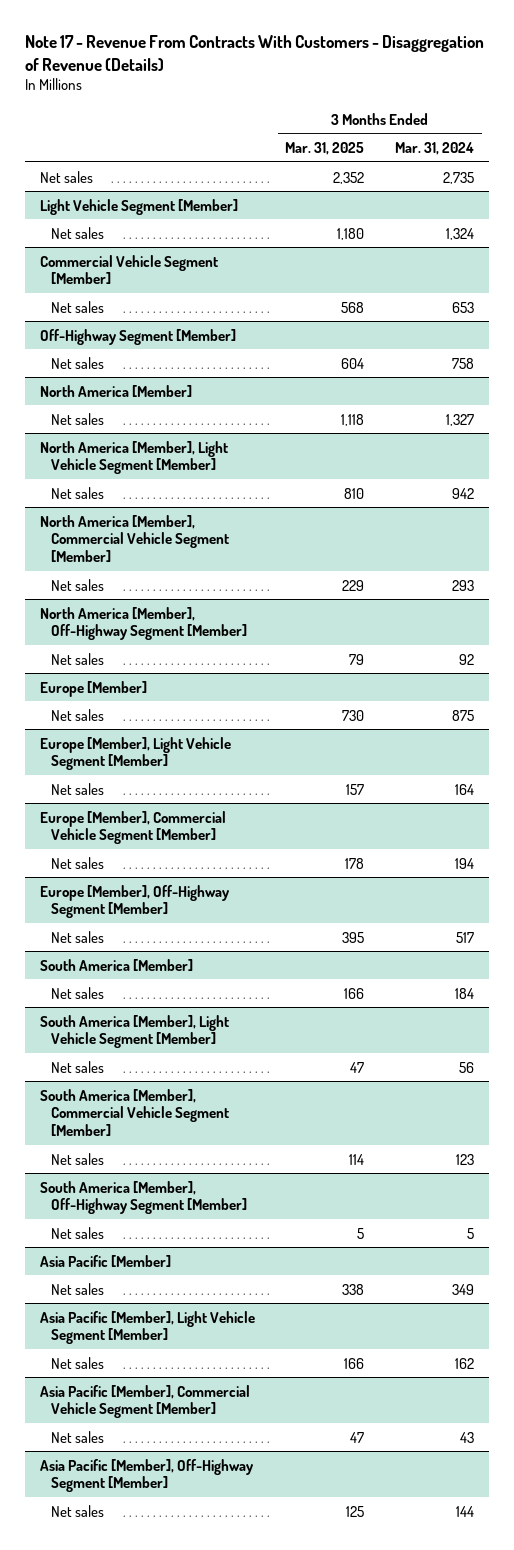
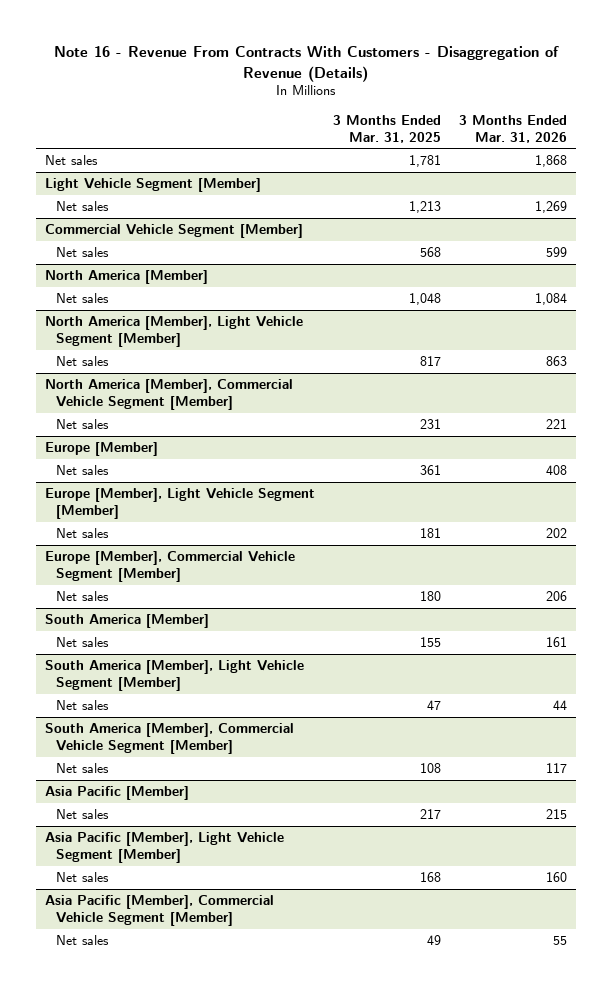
[24,34,484,71] Note 17 - Revenue From Contracts With Customers - Disaggregation of Revenue (Details) -> [54,45,560,82] Note 16 - Revenue From Contracts With Customers - Disaggregation of Revenue (Details)
[394,142,474,156] Mar. 31, 2024 -> none
none -> [459,114,568,143] 3 Months Ended Mar. 31, 2026
[333,171,365,184] 2,352 -> [409,154,442,167] 1,781
[337,227,365,240] 1,180 -> [409,200,442,213] 1,213
[39,328,236,345] Off-Highway Segment [Member] -> none
[50,356,104,369] Net sales -> none
[341,413,365,426] 1,118 -> [409,292,442,305] 1,048
[344,487,365,499] 810 -> [420,355,442,366] 817
[39,606,247,641] North America [Member], Off-Highway Segment [Member] -> none
[50,652,104,665] Net sales -> none
[342,579,365,591] 229 -> [420,418,442,429] 231
[342,709,365,721] 730 -> [420,464,442,475] 361
[346,783,365,795] 157 -> [420,527,442,538] 181
[39,884,230,919] Europe [Member], Off-Highway Segment [Member] -> none
[50,930,104,943] Net sales -> none
[345,857,365,869] 178 -> [420,590,442,601] 180
[344,987,365,999] 166 -> [420,636,442,647] 155
[39,1180,247,1215] South America [Member], Off-Highway Segment [Member] -> none
[50,1226,104,1239] Net sales -> none
[349,1153,365,1165] 114 -> [420,762,442,773] 108
[342,1283,365,1295] 338 -> [420,808,442,819] 217
[344,1357,365,1369] 166 -> [420,871,442,882] 168
[39,1458,254,1493] Asia Pacific [Member], Off-Highway Segment [Member] -> none
[50,1504,104,1517] Net sales -> none
[350,1431,365,1443] 47 -> [427,934,442,945] 49

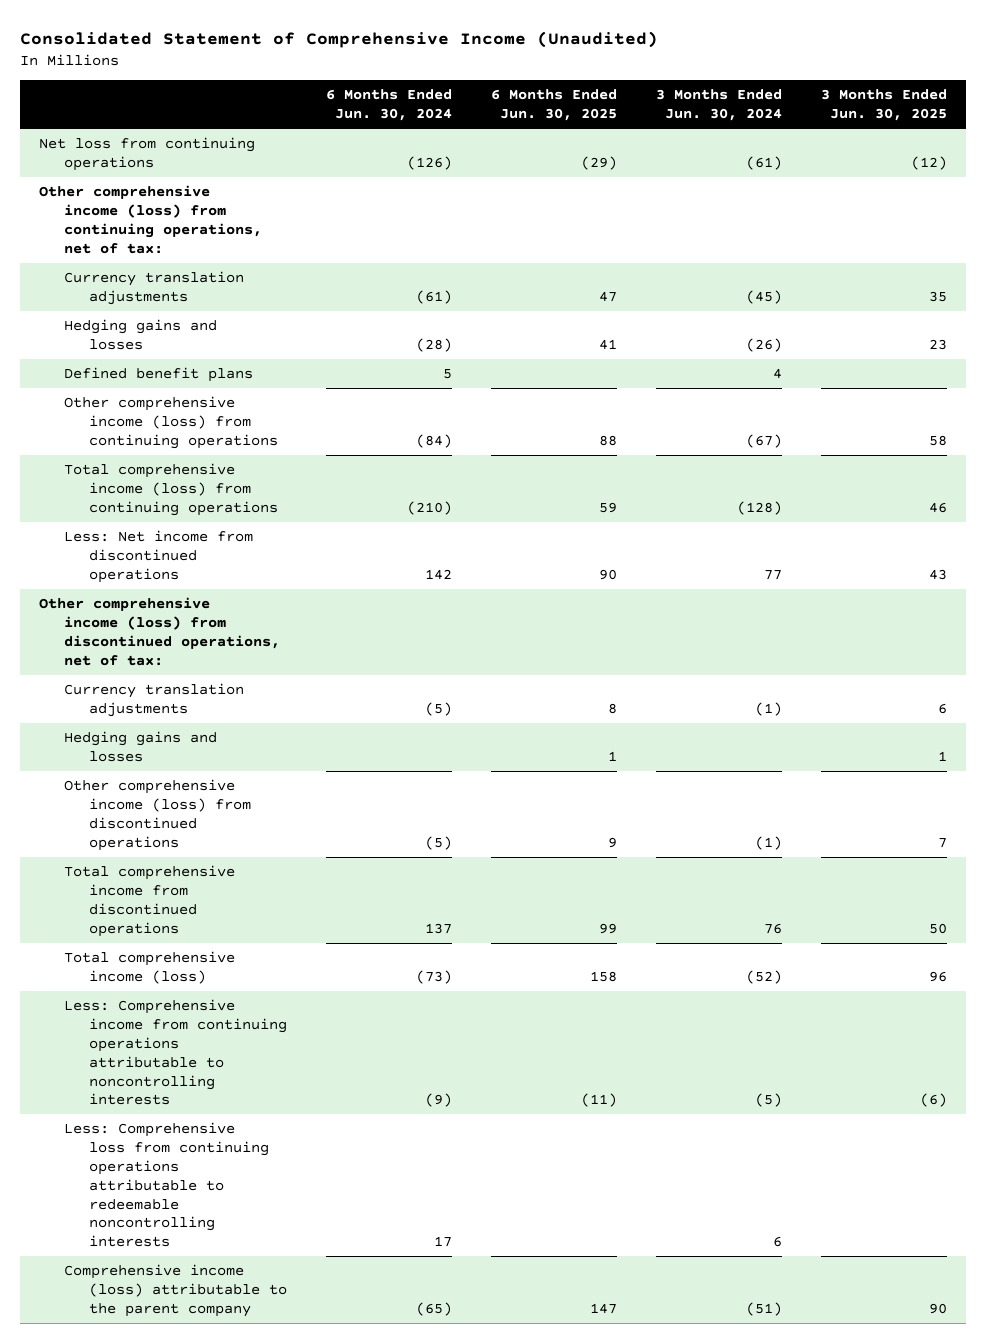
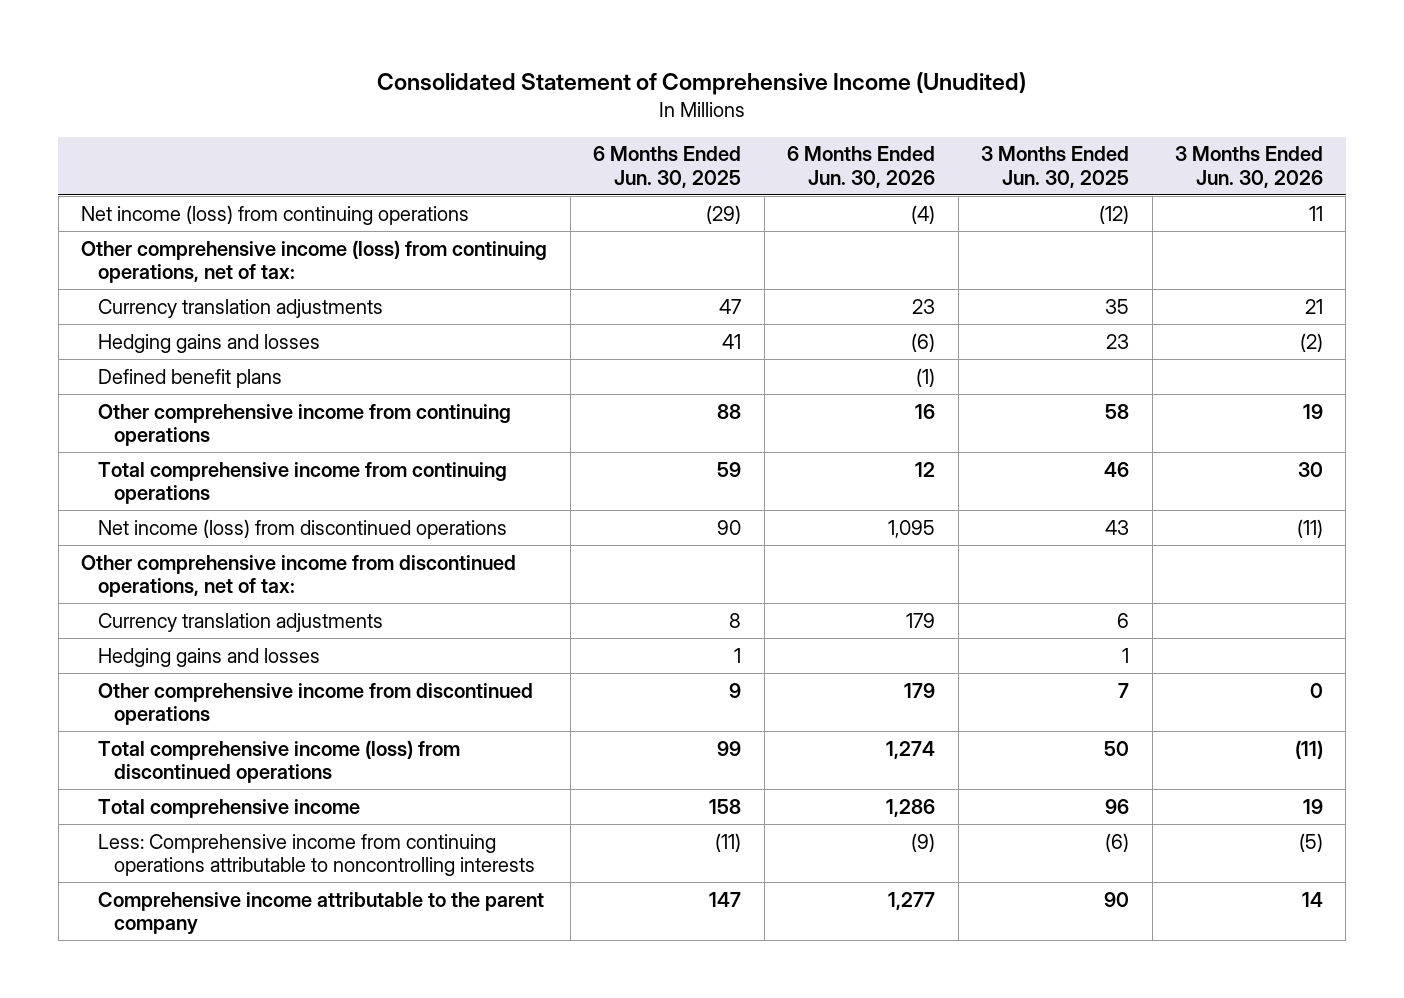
[19,30,658,48] Consolidated Statement of Comprehensive Income (Unaudited) -> [377,71,1027,95] Consolidated Statement of Comprehensive Income (Unudited)
[325,89,452,122] 6 Months Ended Jun. 30, 2024 -> none
[655,89,782,122] 3 Months Ended Jun. 30, 2024 -> none
none -> [787,146,936,188] 6 Months Ended Jun. 30, 2026
none -> [1175,146,1324,188] 3 Months Ended Jun. 30, 2026
[39,137,256,172] Net loss from continuing operations -> [81,204,470,225] Net income (loss) from continuing operations
[63,396,278,449] Other comprehensive income (loss) from continuing operations -> [97,403,511,447] Other comprehensive income from continuing operations
[63,463,278,516] Total comprehensive income (loss) from continuing operations -> [97,461,507,505] Total comprehensive income from continuing operations
[63,530,253,583] Less: Net income from discontinued operations -> [97,518,507,539] Net income (loss) from discontinued operations
[39,597,280,666] Other comprehensive income (loss) from discontinued operations, net of tax: -> [81,554,517,598] Other comprehensive income from discontinued operations, net of tax:
[63,779,251,851] Other comprehensive income (loss) from discontinued operations -> [97,682,533,726] Other comprehensive income from discontinued operations
[63,865,235,937] Total comprehensive income from discontinued operations -> [97,739,460,784] Total comprehensive income (loss) from discontinued operations
[63,951,235,985] Total comprehensive income (loss) -> [97,798,360,818] Total comprehensive income
[63,1122,269,1248] Less: Comprehensive loss from continuing operations attributable to redeemable noncontrolling interests -> none
[63,1264,287,1317] Comprehensive income (loss) attributable to the parent company -> [97,891,544,936] Comprehensive income attributable to the parent company

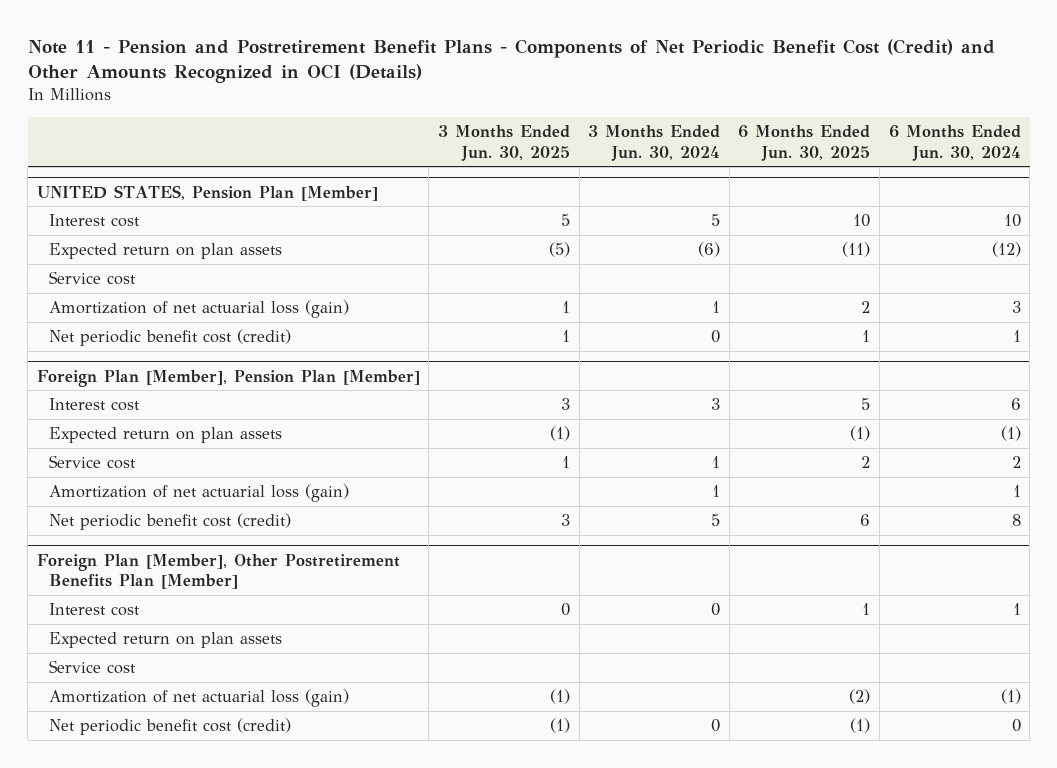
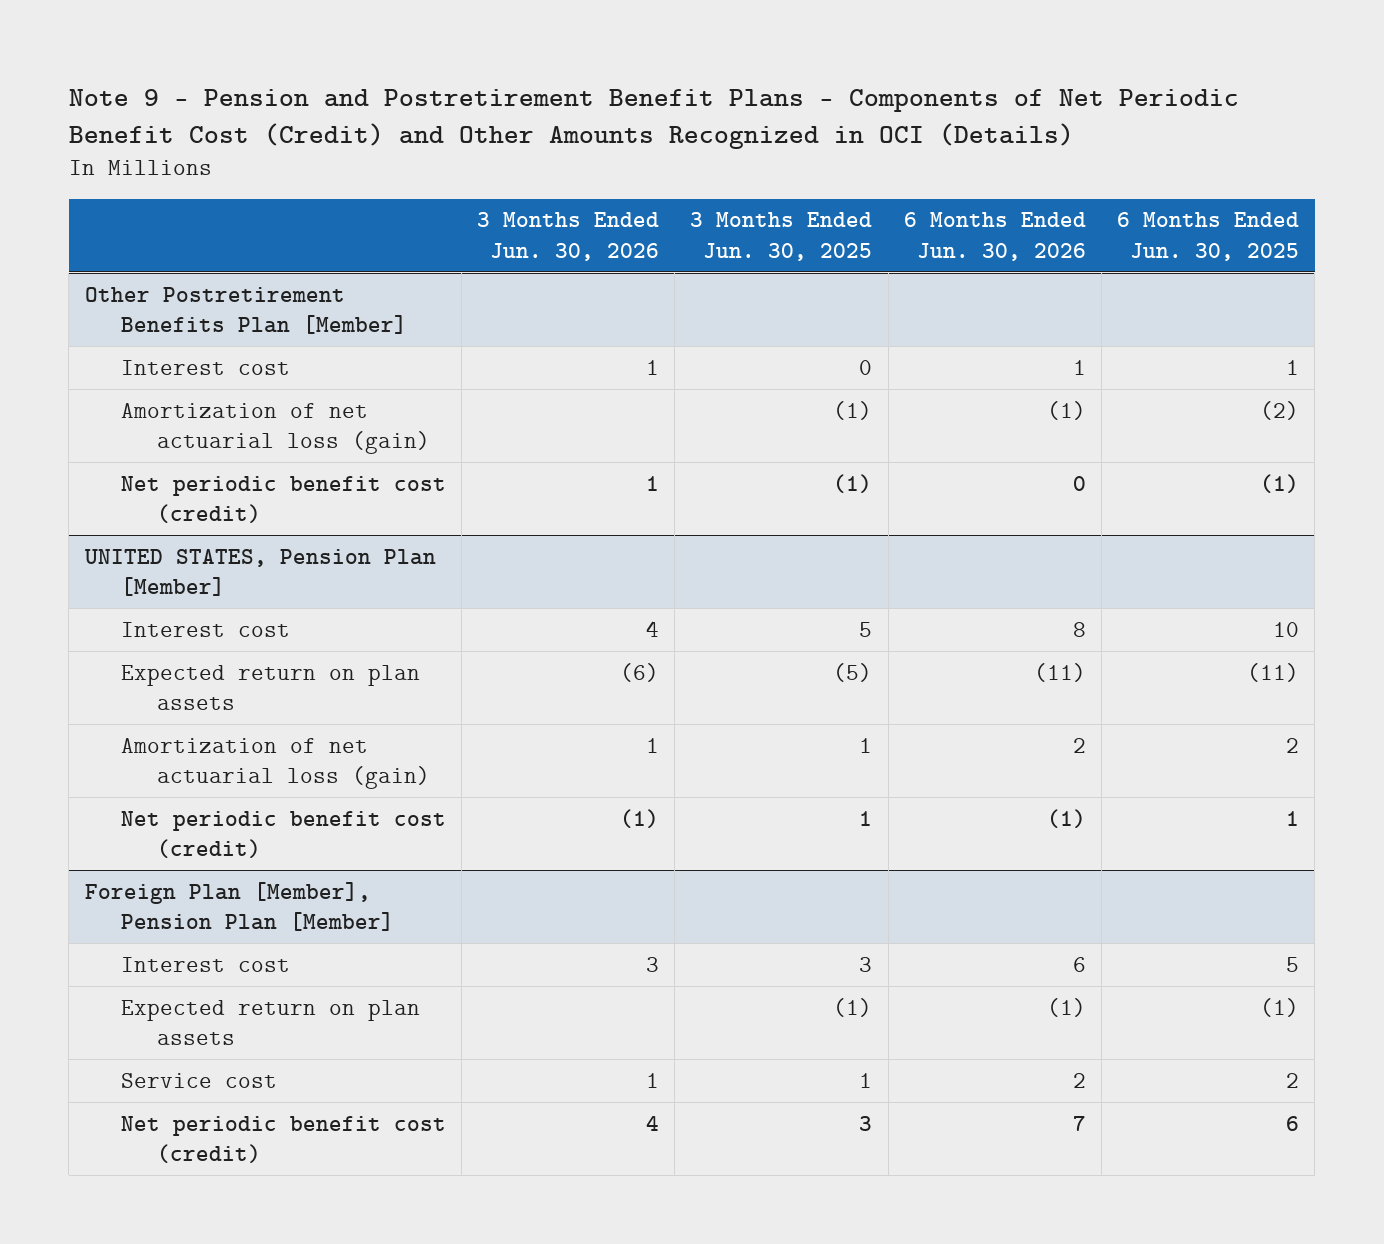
[27,38,995,84] Note 11 - Pension and Postretirement Benefit Plans - Components of Net Periodic Benefit Cost (Credit) and Other Amounts Recognized in OCI (Details) -> [68,88,1239,149] Note 9 - Pension and Postretirement Benefit Plans - Components of Net Periodic Benefit Cost (Credit) and Other Amounts Recognized in OCI (Details)
[588,124,721,161] 3 Months Ended Jun. 30, 2024 -> none
[888,124,1021,161] 6 Months Ended Jun. 30, 2024 -> none
none -> [477,212,660,261] 3 Months Ended Jun. 30, 2026
none -> [903,212,1086,261] 6 Months Ended Jun. 30, 2026
none -> [84,286,407,334] Other Postretirement Benefits Plan [Member]
none -> [120,359,290,375] Interest cost
none -> [120,402,431,454] Amortization of net actuarial loss (gain)
none -> [120,475,446,523] Net periodic benefit cost (credit)
[49,271,137,286] Service cost -> none
[49,484,350,503] Amortization of net actuarial loss (gain) -> none
[36,553,400,590] Foreign Plan [Member], Other Postretirement Benefits Plan [Member] -> none
[49,603,141,617] Interest cost -> none
[49,632,283,649] Expected return on plan assets -> none
[49,660,137,675] Service cost -> none
[49,689,350,708] Amortization of net actuarial loss (gain) -> none
[49,718,292,736] Net periodic benefit cost (credit) -> none

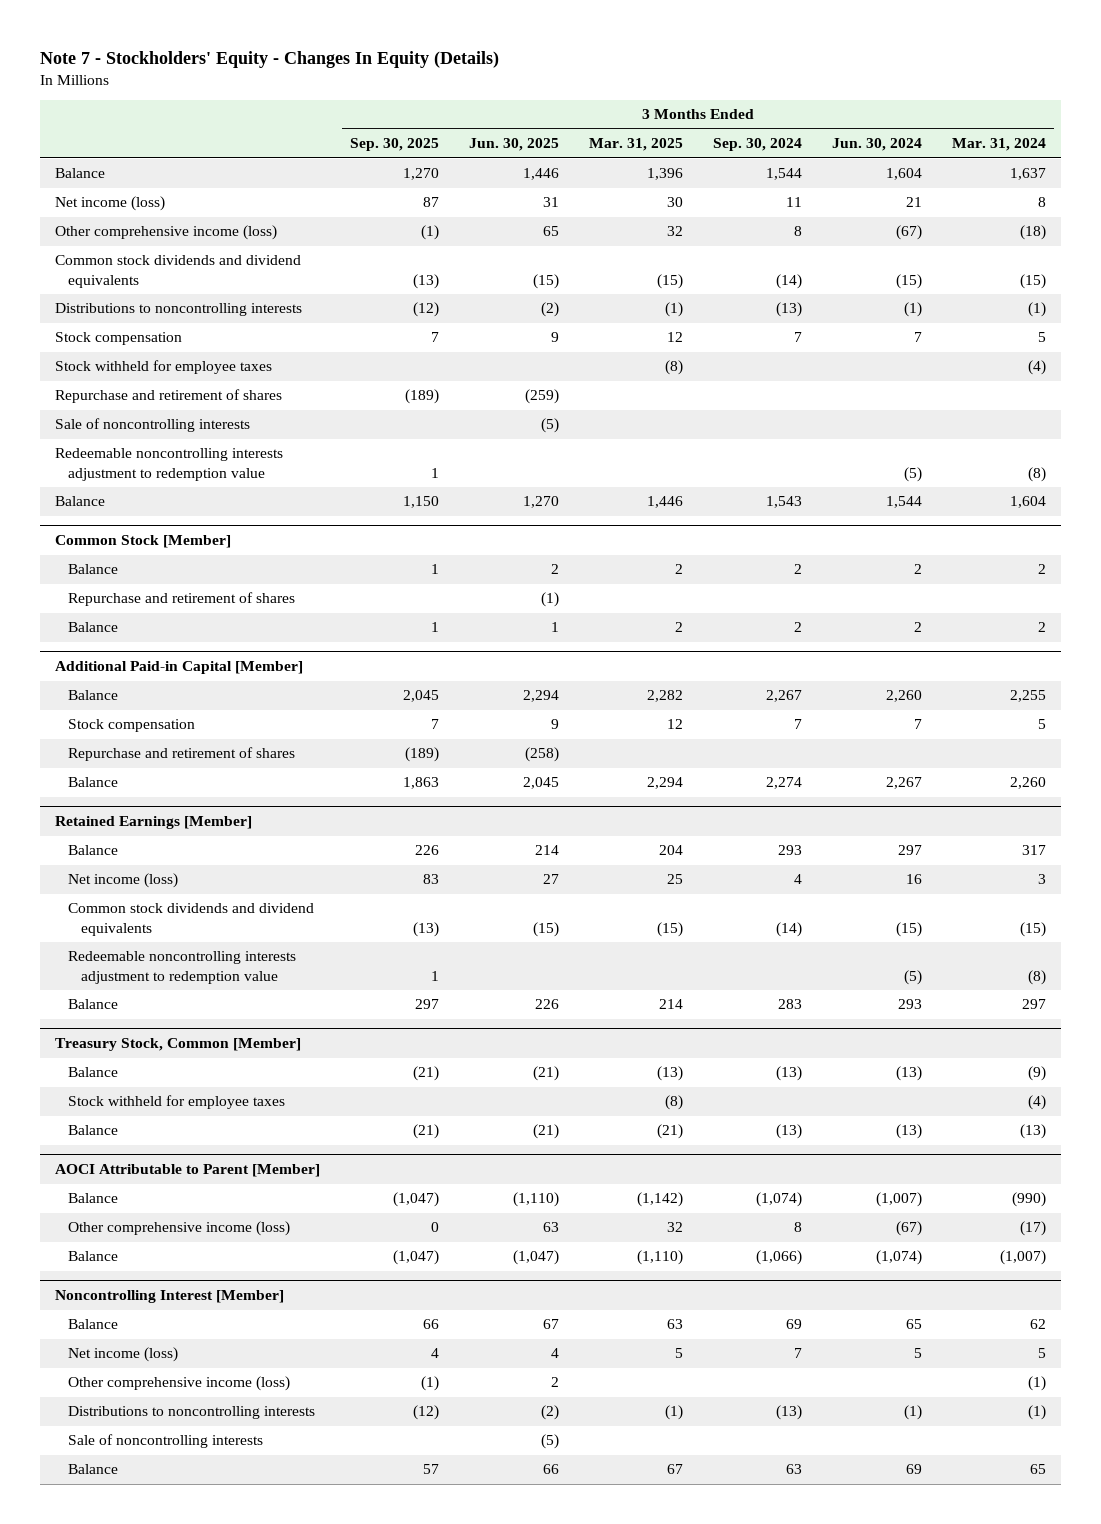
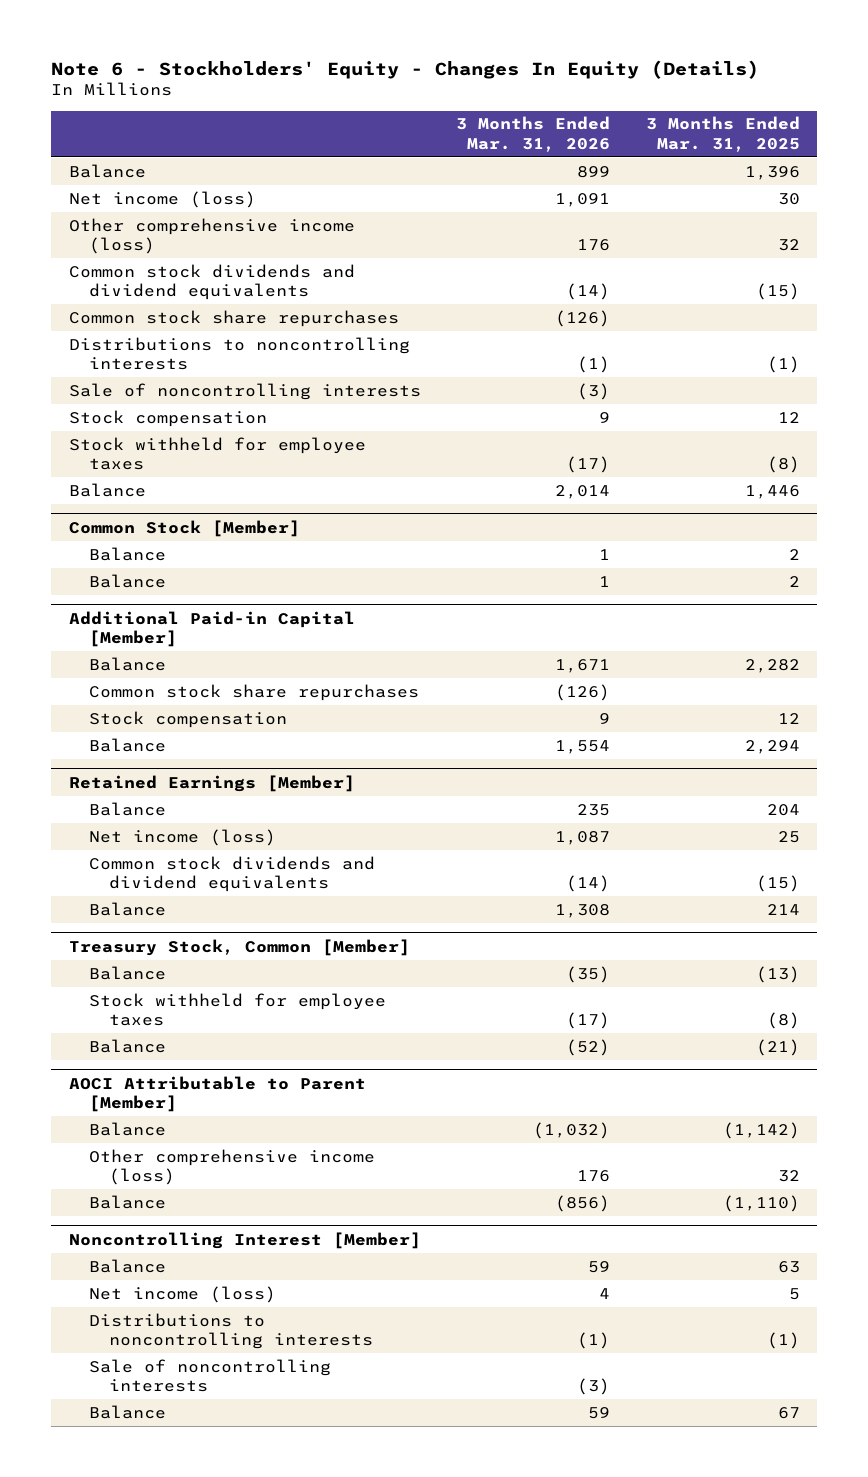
[39,50,499,68] Note 7 - Stockholders' Equity - Changes In Equity (Details) -> [50,59,759,79] Note 6 - Stockholders' Equity - Changes In Equity (Details)
[349,138,439,152] Sep. 30, 2025 -> none
[468,138,559,152] Jun. 30, 2025 -> none
[713,138,803,152] Sep. 30, 2024 -> none
[832,138,923,152] Jun. 30, 2024 -> none
[952,138,1047,152] Mar. 31, 2024 -> none
none -> [456,116,611,152] 3 Months Ended Mar. 31, 2026
none -> [68,309,399,327] Common stock share repurchases
[54,418,250,433] Sale of noncontrolling interests -> [68,382,421,400] Sale of noncontrolling interests
[54,389,282,404] Repurchase and retirement of shares -> none
[54,448,283,482] Redeemable noncontrolling interests adjustment to redemption value -> none
[68,592,296,607] Repurchase and retirement of shares -> none
none -> [88,683,419,701] Common stock share repurchases
[68,747,296,762] Repurchase and retirement of shares -> none
[68,951,297,985] Redeemable noncontrolling interests adjustment to redemption value -> none
[68,1376,291,1392] Other comprehensive income (loss) -> none

